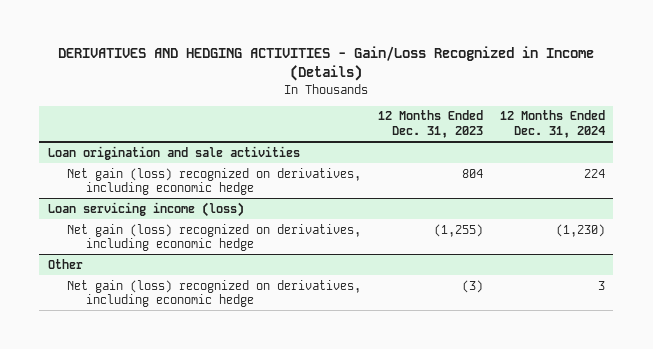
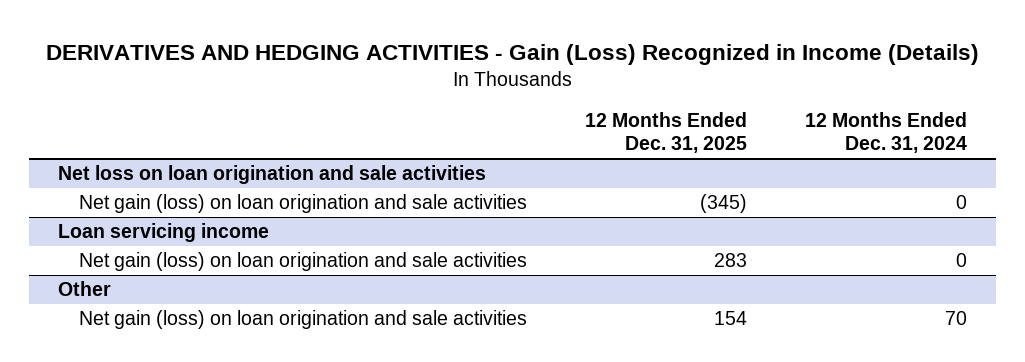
[58,46,595,82] DERIVATIVES AND HEDGING ACTIVITIES - Gain/Loss Recognized in Income (Details) -> [45,43,979,65] DERIVATIVES AND HEDGING ACTIVITIES - Gain (Loss) Recognized in Income (Details)
[378,110,484,138] 12 Months Ended Dec. 31, 2023 -> none
none -> [585,112,748,154] 12 Months Ended Dec. 31, 2025
[47,145,300,160] Loan origination and sale activities -> [58,165,487,185] Net loss on loan origination and sale activities
[67,167,362,196] Net gain (loss) recognized on derivatives, including economic hedge -> [79,194,528,214] Net gain (loss) on loan origination and sale activities
[583,168,605,178] 224 -> [956,195,968,210] 0
[47,201,244,217] Loan servicing income (loss) -> [58,223,270,243] Loan servicing income
[67,223,362,252] Net gain (loss) recognized on derivatives, including economic hedge -> [79,252,528,272] Net gain (loss) on loan origination and sale activities
[555,223,605,237] (1,230) -> [956,253,968,268] 0
[67,279,362,308] Net gain (loss) recognized on derivatives, including economic hedge -> [79,310,528,330] Net gain (loss) on loan origination and sale activities
[597,280,605,290] 3 -> [945,311,968,326] 70

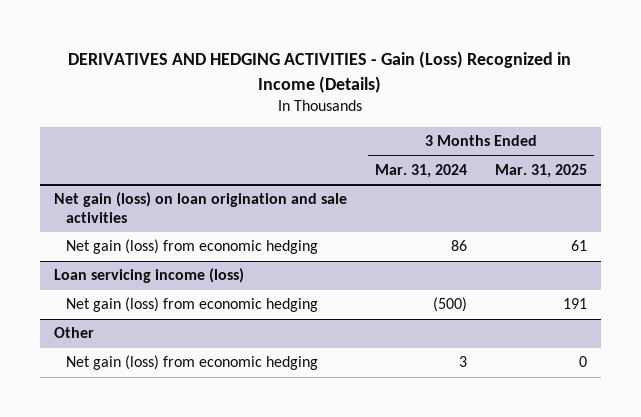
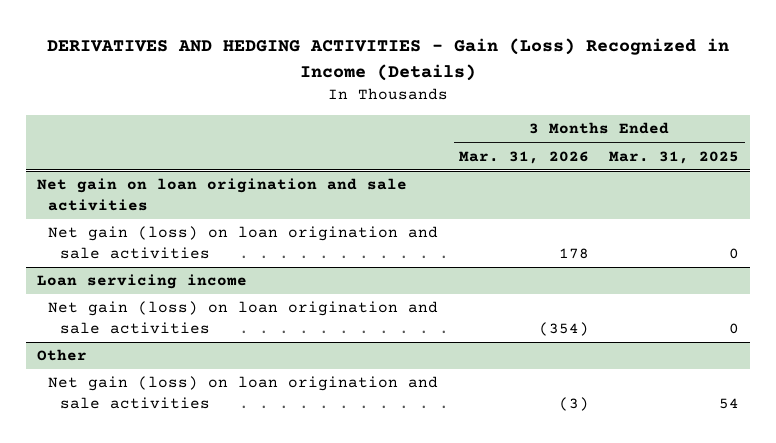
[374,163,467,178] Mar. 31, 2024 -> none
none -> [458,150,589,164] Mar. 31, 2026
[54,192,348,223] Net gain (loss) on loan origination and sale activities -> [36,178,407,211] Net gain on loan origination and sale activities
[65,239,318,255] Net gain (loss) from economic hedging -> [48,226,439,259] Net gain (loss) on loan origination and sale activities
[570,240,587,252] 61 -> [729,247,740,259] 0
[54,268,245,284] Loan servicing income (loss) -> [36,274,247,290] Loan servicing income
[65,297,318,313] Net gain (loss) from economic hedging -> [48,301,439,334] Net gain (loss) on loan origination and sale activities
[562,298,587,310] 191 -> [729,322,740,334] 0
[65,355,318,371] Net gain (loss) from economic hedging -> [48,376,439,409] Net gain (loss) on loan origination and sale activities
[578,356,587,368] 0 -> [719,397,740,409] 54

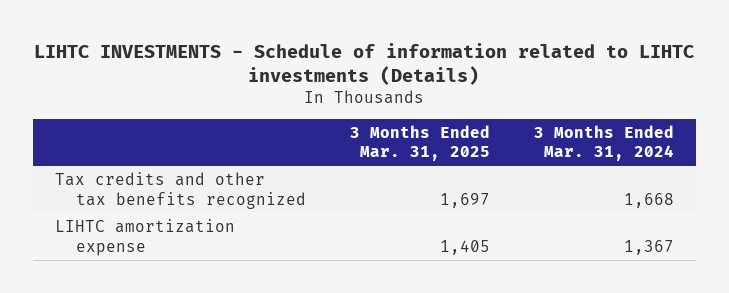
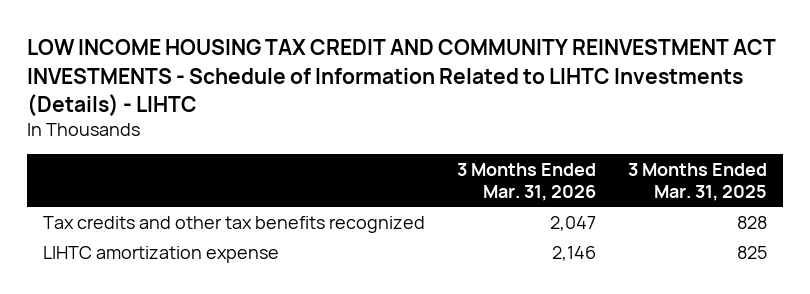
[34,42,695,85] LIHTC INVESTMENTS - Schedule of information related to LIHTC investments (Details) -> [27,39,777,116] LOW INCOME HOUSING TAX CREDIT AND COMMUNITY REINVESTMENT ACT INVESTMENTS - Schedule of Information Related to LIHTC Investments (Details) - LIHTC
[533,124,674,162] 3 Months Ended Mar. 31, 2024 -> none
none -> [457,163,597,201] 3 Months Ended Mar. 31, 2026
[440,192,491,208] 1,697 -> [737,215,768,229] 828
[440,239,491,255] 1,405 -> [737,245,768,259] 825

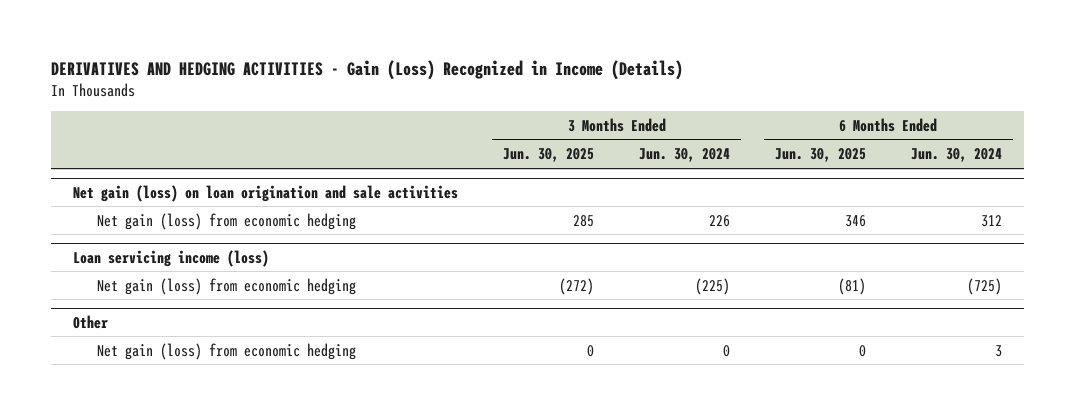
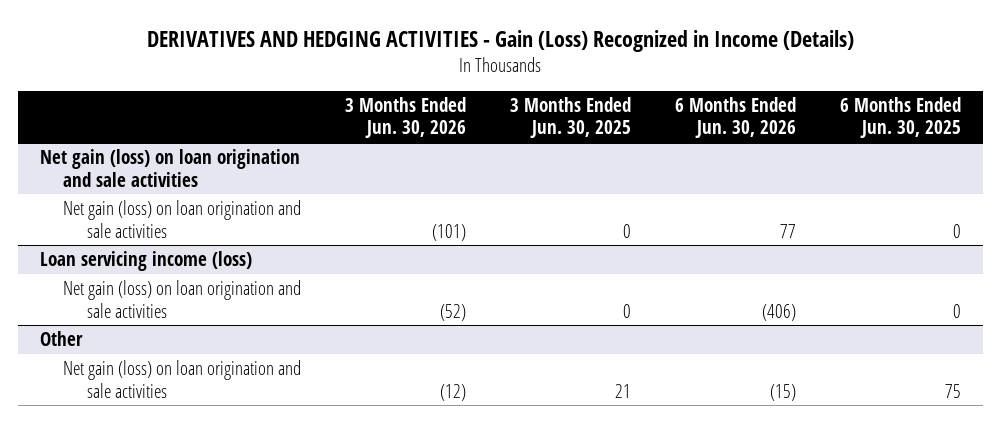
[638,148,730,163] Jun. 30, 2024 -> none
[910,148,1002,163] Jun. 30, 2024 -> none
none -> [345,97,467,139] 3 Months Ended Jun. 30, 2026
none -> [674,97,796,139] 6 Months Ended Jun. 30, 2026
[97,212,357,230] Net gain (loss) from economic hedging -> [63,200,302,238] Net gain (loss) on loan origination and sale activities
[573,214,595,227] 285 -> [622,223,631,238] 0
[844,214,866,227] 346 -> [952,223,961,238] 0
[97,277,357,295] Net gain (loss) from economic hedging -> [63,280,302,318] Net gain (loss) on loan origination and sale activities
[559,277,595,295] (272) -> [622,303,631,318] 0
[837,277,866,295] (81) -> [952,303,961,318] 0
[97,342,357,360] Net gain (loss) from economic hedging -> [63,360,302,398] Net gain (loss) on loan origination and sale activities
[587,344,595,357] 0 -> [614,383,631,398] 21
[858,344,866,357] 0 -> [944,383,961,398] 75

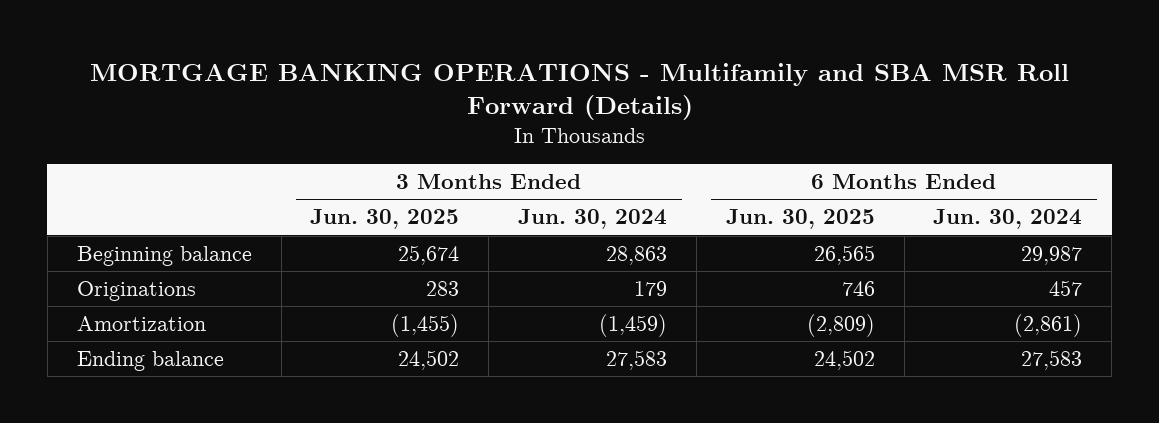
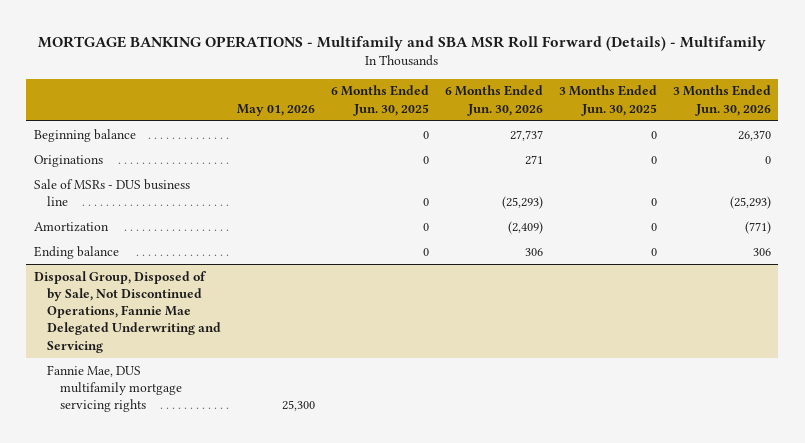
[89,62,1069,120] MORTGAGE BANKING OPERATIONS - Multifamily and SBA MSR Roll Forward (Details) -> [38,36,767,52] MORTGAGE BANKING OPERATIONS - Multifamily and SBA MSR Roll Forward (Details) - Multifamily
[518,209,668,230] Jun. 30, 2024 -> none
[933,209,1083,230] Jun. 30, 2024 -> none
none -> [237,103,316,116] May 01, 2026
none -> [444,85,543,116] 6 Months Ended Jun. 30, 2026
none -> [672,85,771,116] 3 Months Ended Jun. 30, 2026
[398,244,460,265] 25,674 -> [650,130,657,139] 0
[813,244,875,265] 26,565 -> [422,130,429,139] 0
[426,280,460,296] 283 -> [650,155,657,164] 0
[841,280,875,296] 746 -> [422,155,429,164] 0
none -> [34,178,191,206] Sale of MSRs - DUS business line
[391,313,460,337] (1,455) -> [650,222,657,231] 0
[806,313,875,337] (2,809) -> [422,222,429,231] 0
[398,349,460,370] 24,502 -> [650,247,657,256] 0
[813,349,875,370] 24,502 -> [422,247,429,256] 0
none -> [34,270,222,353] Disposal Group, Disposed of by Sale, Not Discontinued Operations, Fannie Mae Delegated Underwriting and Servicing
none -> [47,364,183,413] Fannie Mae, DUS multifamily mortgage servicing rights

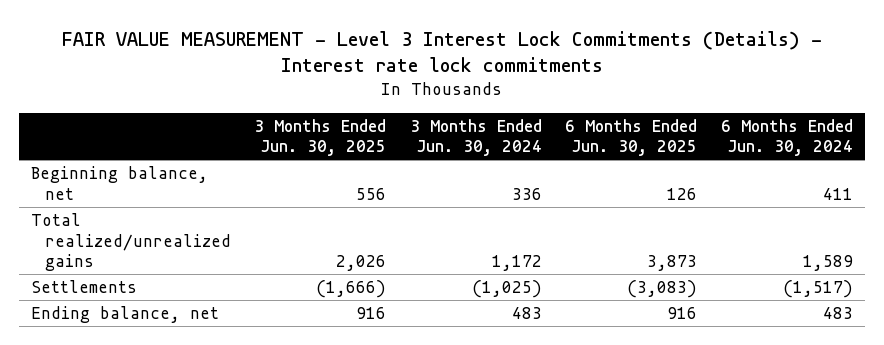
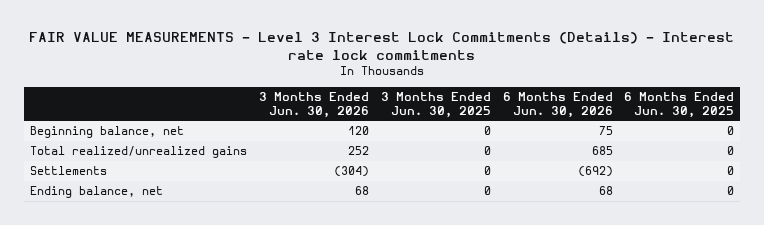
[62,30,823,73] FAIR VALUE MEASUREMENT - Level 3 Interest Lock Commitments (Details) - Interest rate lock commitments -> [29,31,735,60] FAIR VALUE MEASUREMENTS - Level 3 Interest Lock Commitments (Details) - Interest rate lock commitments
[409,118,542,157] 3 Months Ended Jun. 30, 2024 -> none
[721,118,854,157] 6 Months Ended Jun. 30, 2024 -> none
none -> [258,91,369,118] 3 Months Ended Jun. 30, 2026
none -> [502,91,613,118] 6 Months Ended Jun. 30, 2026
[356,187,387,200] 556 -> [483,126,491,136] 0
[667,187,698,200] 126 -> [727,126,735,136] 0
[336,255,387,272] 2,026 -> [483,146,491,156] 0
[647,255,698,272] 3,873 -> [727,146,735,156] 0
[316,280,387,299] (1,666) -> [483,166,491,176] 0
[627,280,698,299] (3,083) -> [727,166,735,176] 0
[356,307,387,320] 916 -> [483,186,491,196] 0
[667,307,698,320] 916 -> [727,186,735,196] 0

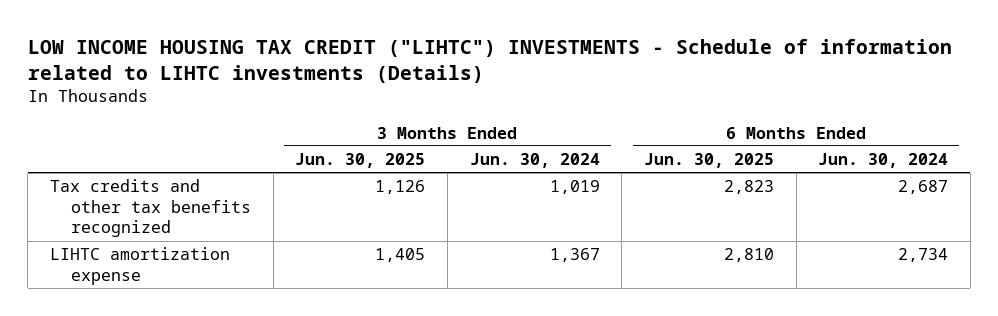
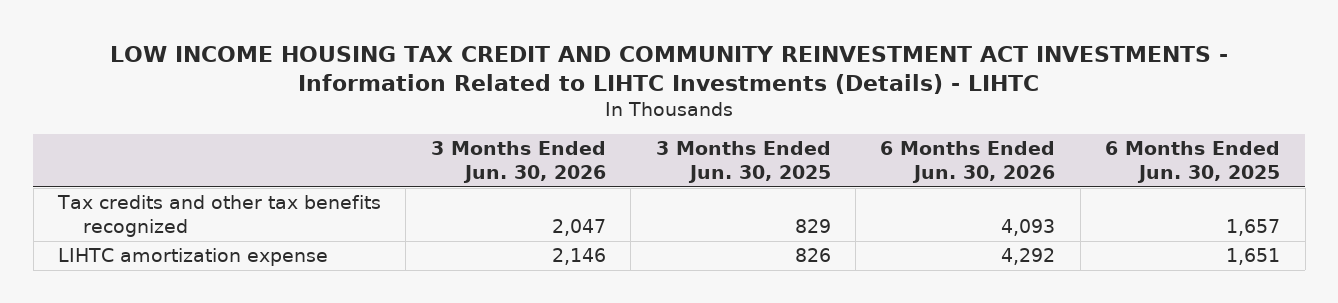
[27,38,952,83] LOW INCOME HOUSING TAX CREDIT ("LIHTC") INVESTMENTS - Schedule of information related to LIHTC investments (Details) -> [110,45,1229,94] LOW INCOME HOUSING TAX CREDIT AND COMMUNITY REINVESTMENT ACT INVESTMENTS - Information Related to LIHTC Investments (Details) - LIHTC
[469,153,600,169] Jun. 30, 2024 -> none
[818,153,949,169] Jun. 30, 2024 -> none
none -> [430,141,606,184] 3 Months Ended Jun. 30, 2026
none -> [880,141,1056,184] 6 Months Ended Jun. 30, 2026
[375,180,426,195] 1,126 -> [794,218,831,233] 829
[723,180,774,195] 2,823 -> [1226,218,1281,236] 1,657
[375,248,426,263] 1,405 -> [794,248,831,263] 826
[723,248,774,263] 2,810 -> [1226,248,1281,266] 1,651

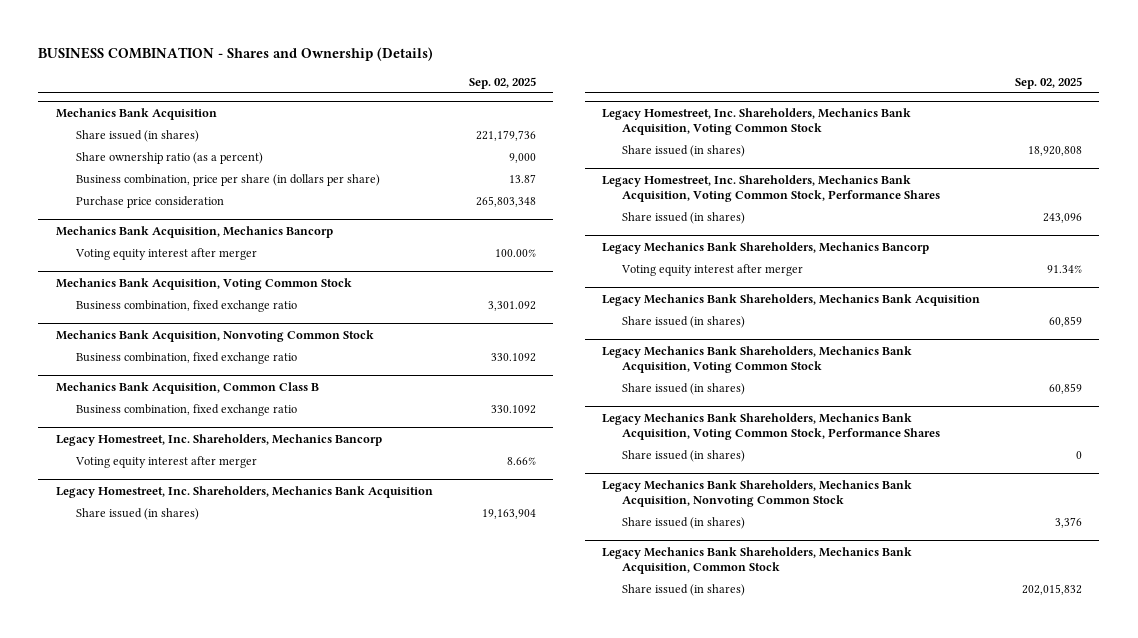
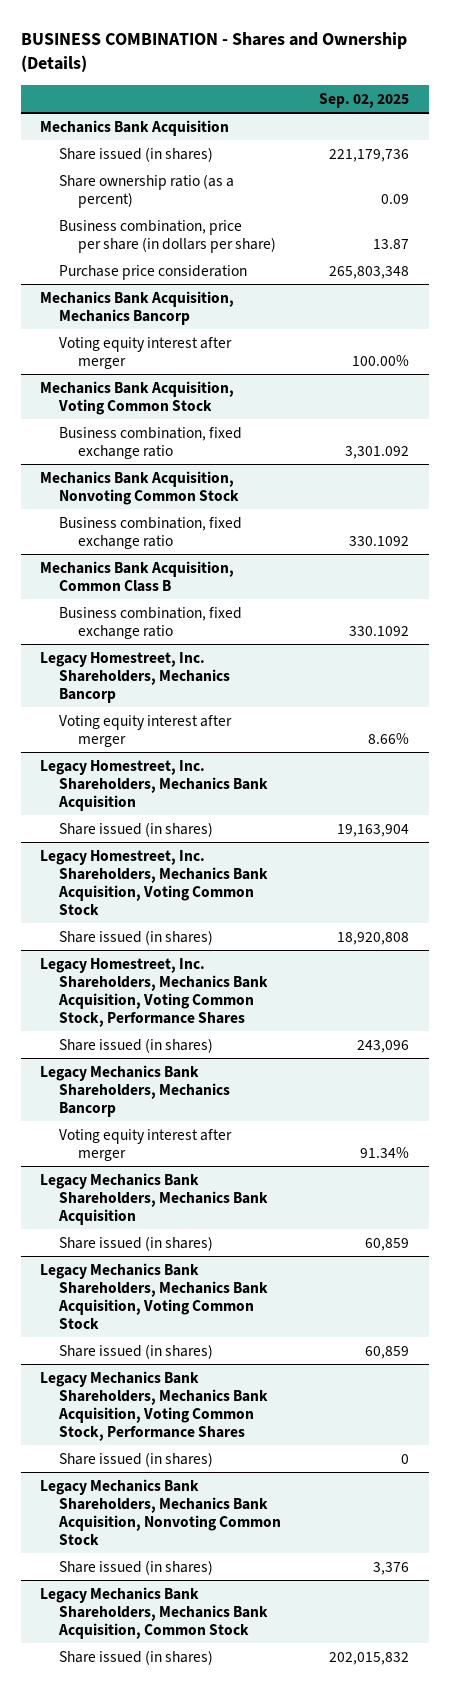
[508,153,536,164] 9,000 -> [381,193,410,204] 0.09

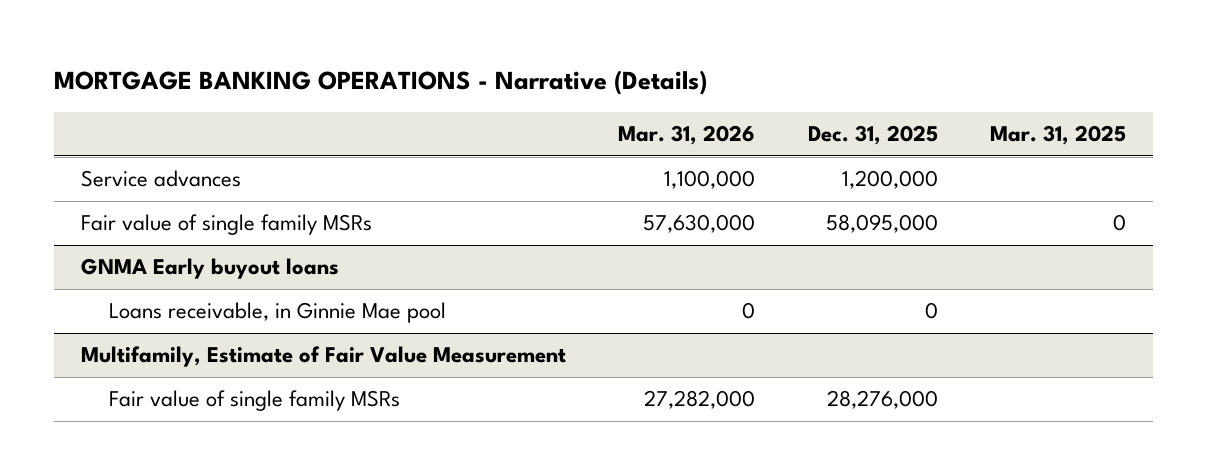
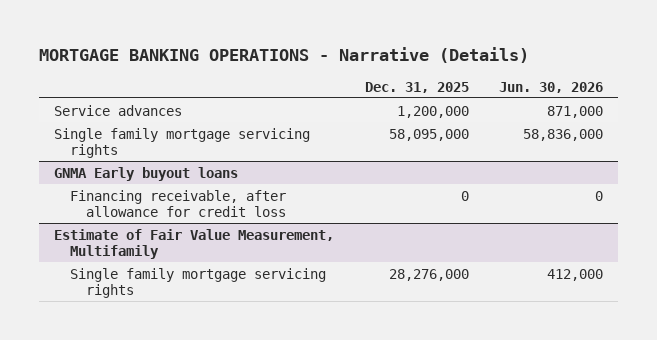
[618,125,756,146] Mar. 31, 2026 -> none
[990,125,1127,146] Mar. 31, 2025 -> none
none -> [499,81,604,93] Jun. 30, 2026
[80,214,372,236] Fair value of single family MSRs -> [54,127,311,159] Single family mortgage servicing rights
[108,302,446,324] Loans receivable, in Ginnie Mae pool -> [70,189,287,218] Financing receivable, after allowance for credit loss
[80,346,566,368] Multifamily, Estimate of Fair Value Measurement -> [54,228,335,260] Estimate of Fair Value Measurement, Multifamily
[108,390,400,412] Fair value of single family MSRs -> [70,267,327,299] Single family mortgage servicing rights

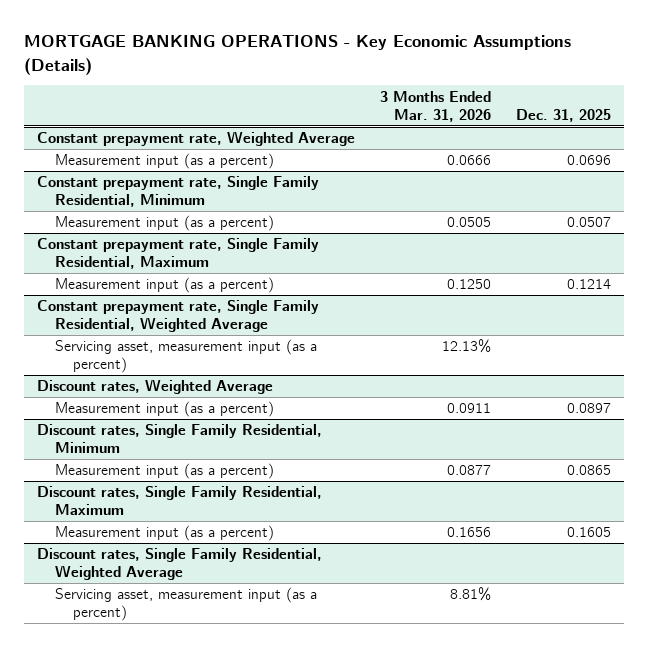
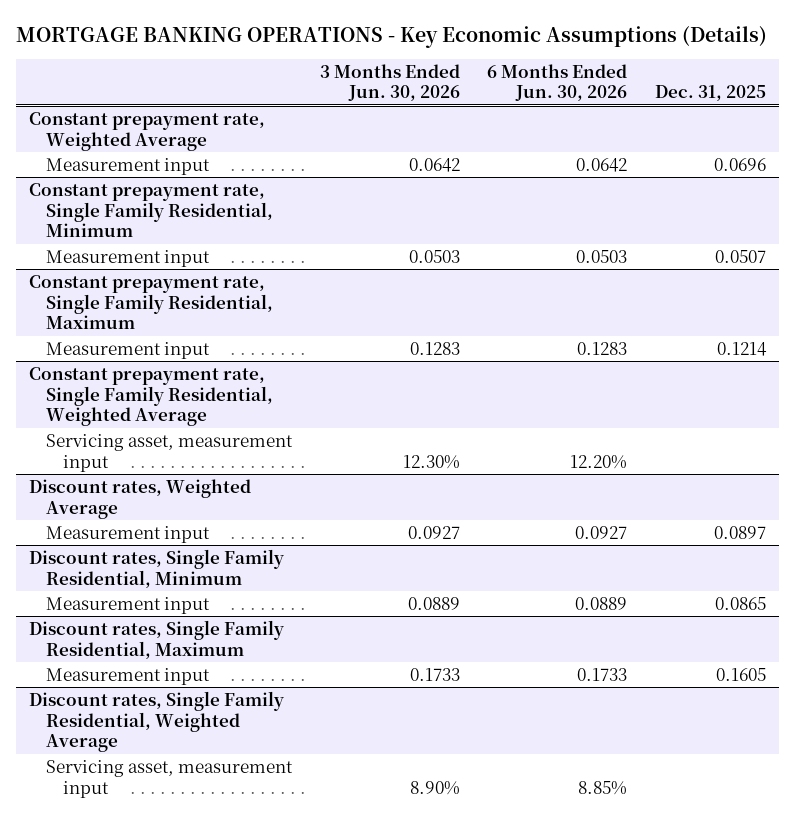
[379,90,491,122] 3 Months Ended Mar. 31, 2026 -> none
none -> [319,63,460,102] 3 Months Ended Jun. 30, 2026
none -> [487,63,628,102] 6 Months Ended Jun. 30, 2026
[55,153,275,170] Measurement input (as a percent) -> [46,157,211,175] Measurement input
[55,215,275,232] Measurement input (as a percent) -> [46,249,211,267] Measurement input
[55,277,275,294] Measurement input (as a percent) -> [46,341,211,359] Measurement input
[55,339,318,374] Servicing asset, measurement input (as a percent) -> [46,433,294,472] Servicing asset, measurement input
[55,401,275,418] Measurement input (as a percent) -> [46,525,211,543] Measurement input
[55,463,275,480] Measurement input (as a percent) -> [46,596,211,614] Measurement input
[55,525,275,542] Measurement input (as a percent) -> [46,667,211,685] Measurement input
[55,587,318,622] Servicing asset, measurement input (as a percent) -> [46,759,294,798] Servicing asset, measurement input

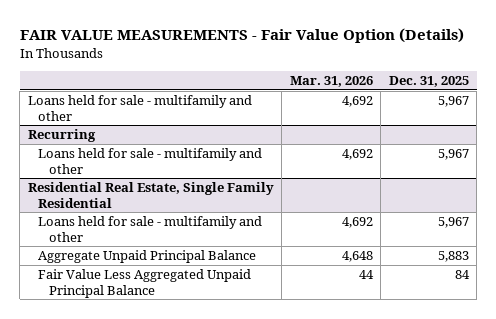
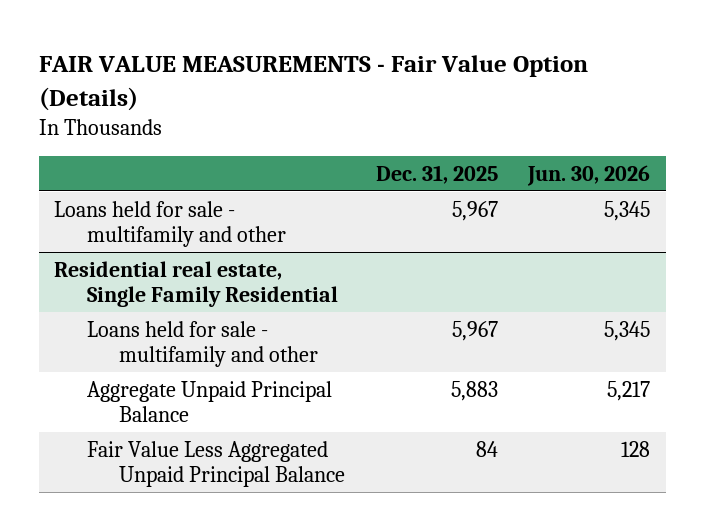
[289,76,373,88] Mar. 31, 2026 -> none
none -> [527,165,651,187] Jun. 30, 2026
[27,129,96,143] Recurring -> none
[38,148,263,174] Loans held for sale - multifamily and other -> none
[27,182,274,208] Residential Real Estate, Single Family Residential -> [54,260,338,308] Residential real estate, Single Family Residential

